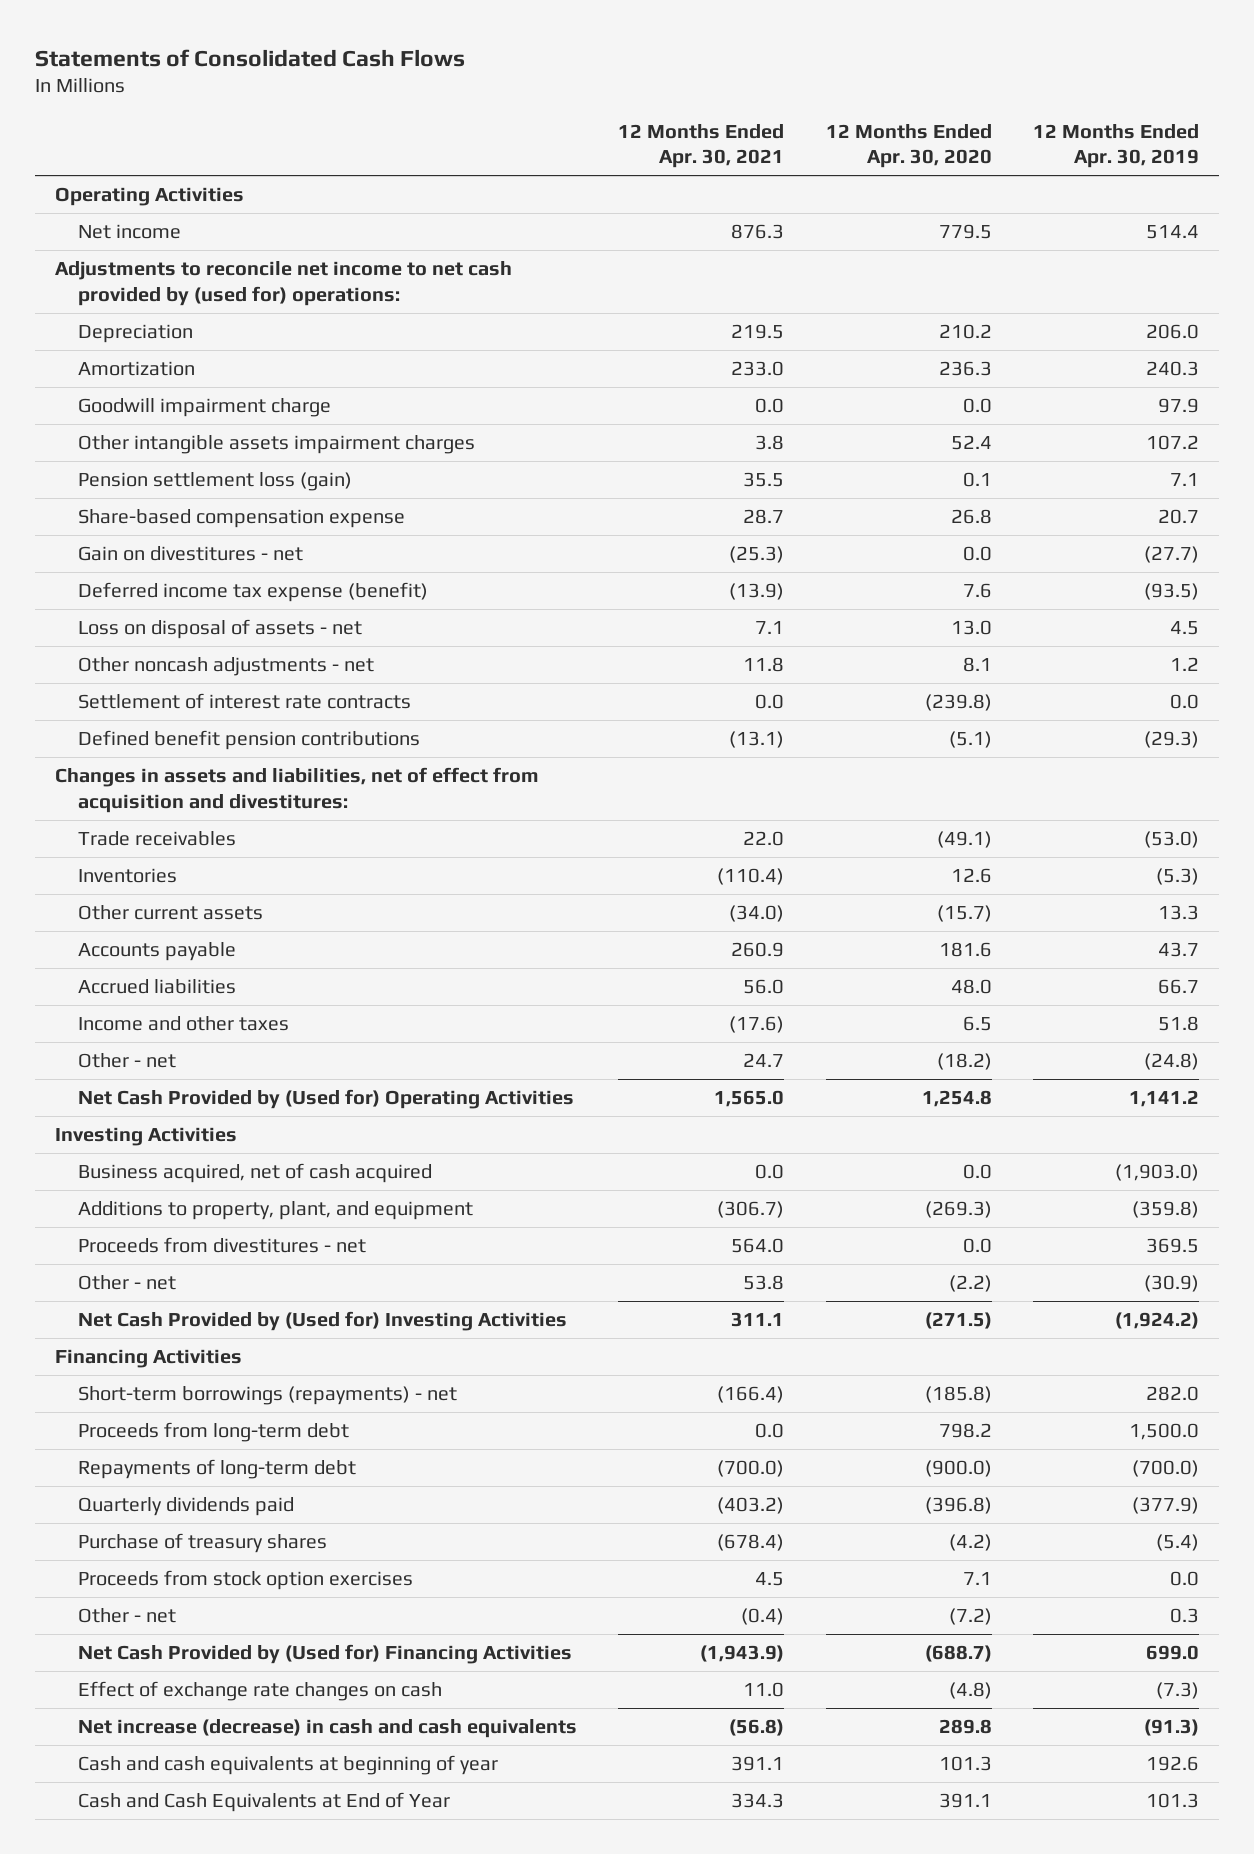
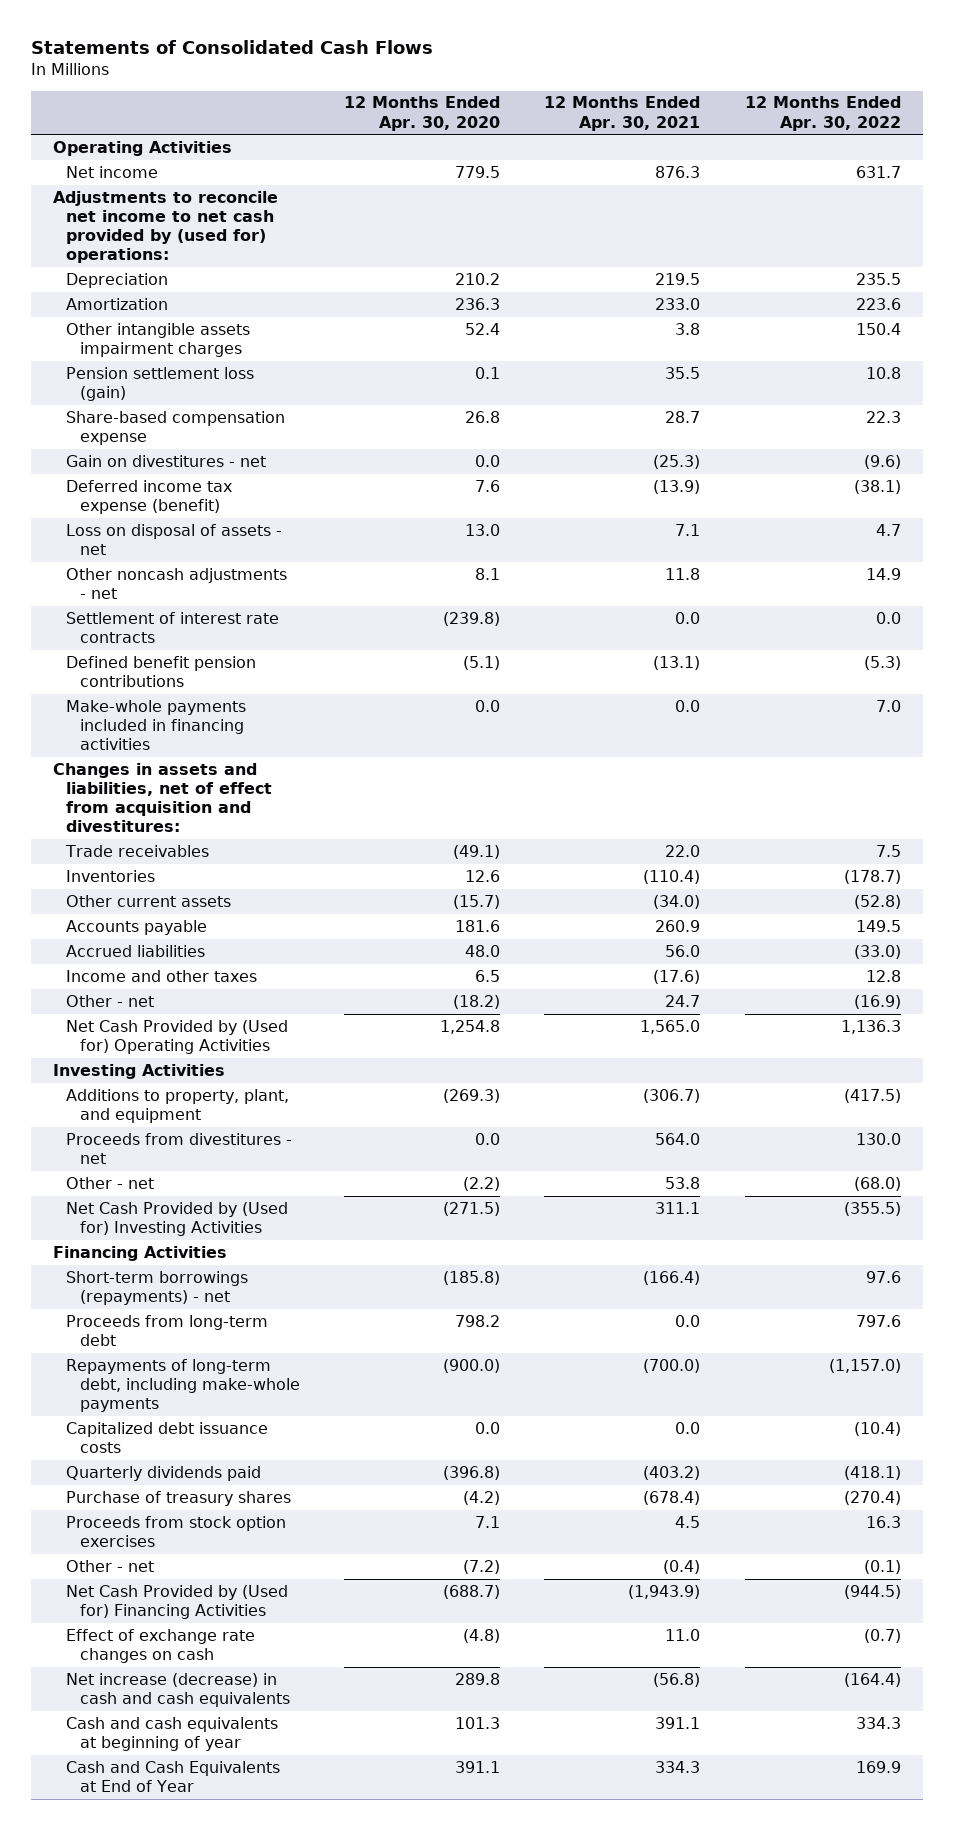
[1032,123,1199,169] 12 Months Ended Apr. 30, 2019 -> none
none -> [744,96,901,131] 12 Months Ended Apr. 30, 2022
[78,398,332,418] Goodwill impairment charge -> none
none -> [66,699,247,751] Make-whole payments included in financing activities
[78,1163,433,1184] Business acquired, net of cash acquired -> none
[78,1459,357,1480] Repayments of long-term debt -> [66,1358,300,1413] Repayments of long-term debt, including make-whole payments
none -> [66,1421,269,1454] Capitalized debt issuance costs

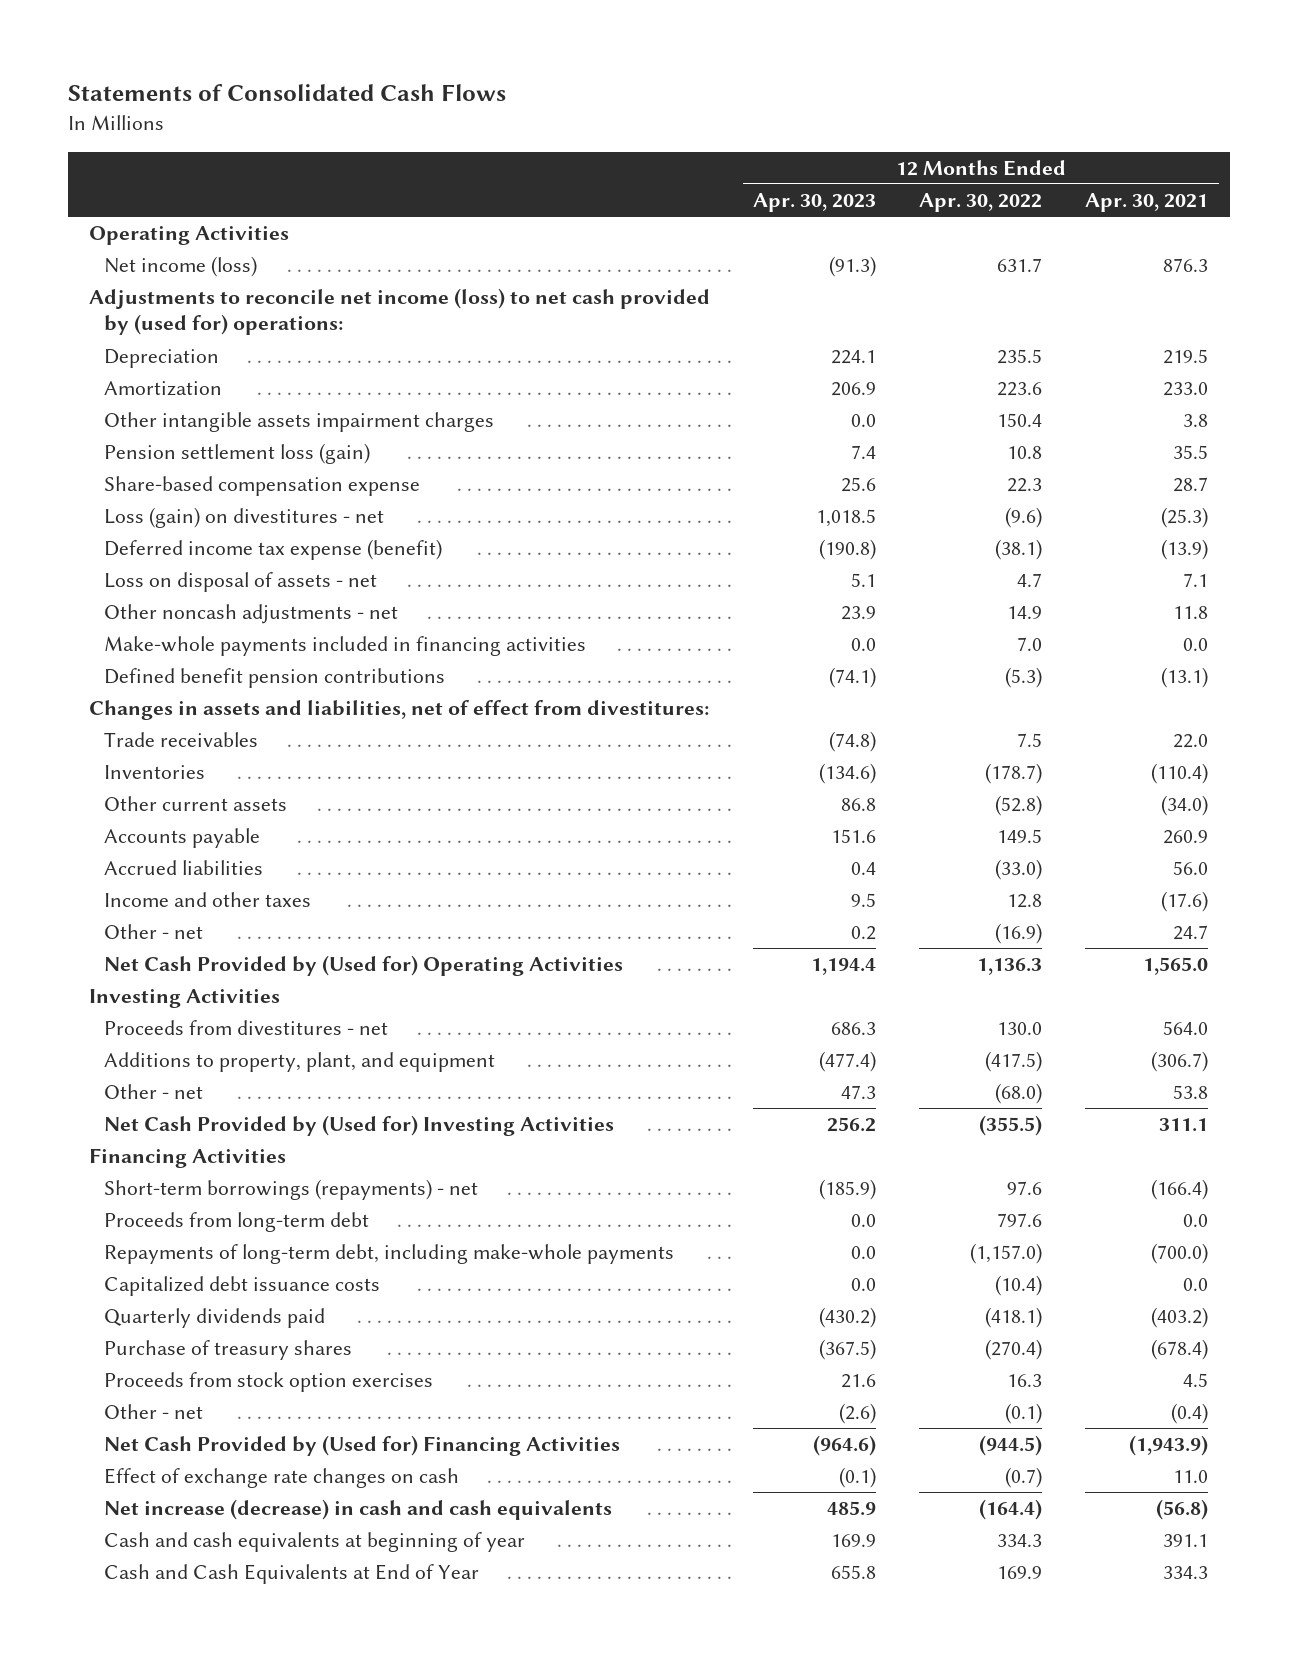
[343,96,500,131] 12 Months Ended Apr. 30, 2020 -> none
none -> [753,192,877,212] Apr. 30, 2023
[66,165,159,178] Net income -> [104,256,258,278] Net income (loss)
[52,190,278,264] Adjustments to reconcile net income to net cash provided by (used for) operations: -> [89,288,711,336] Adjustments to reconcile net income (loss) to net cash provided by (used for) operations:
[66,454,267,467] Gain on divestitures - net -> [104,507,385,529] Loss (gain) on divestitures - net
[66,611,280,644] Settlement of interest rate contracts -> none
[66,655,257,688] Defined benefit pension contributions -> [104,668,446,689] Defined benefit pension contributions
[52,762,273,833] Changes in assets and liabilities, net of effect from acquisition and divestitures: -> [89,700,710,721] Changes in assets and liabilities, net of effect from divestitures:
[66,1088,290,1124] Additions to property, plant, and equipment -> [104,1052,496,1073] Additions to property, plant, and equipment

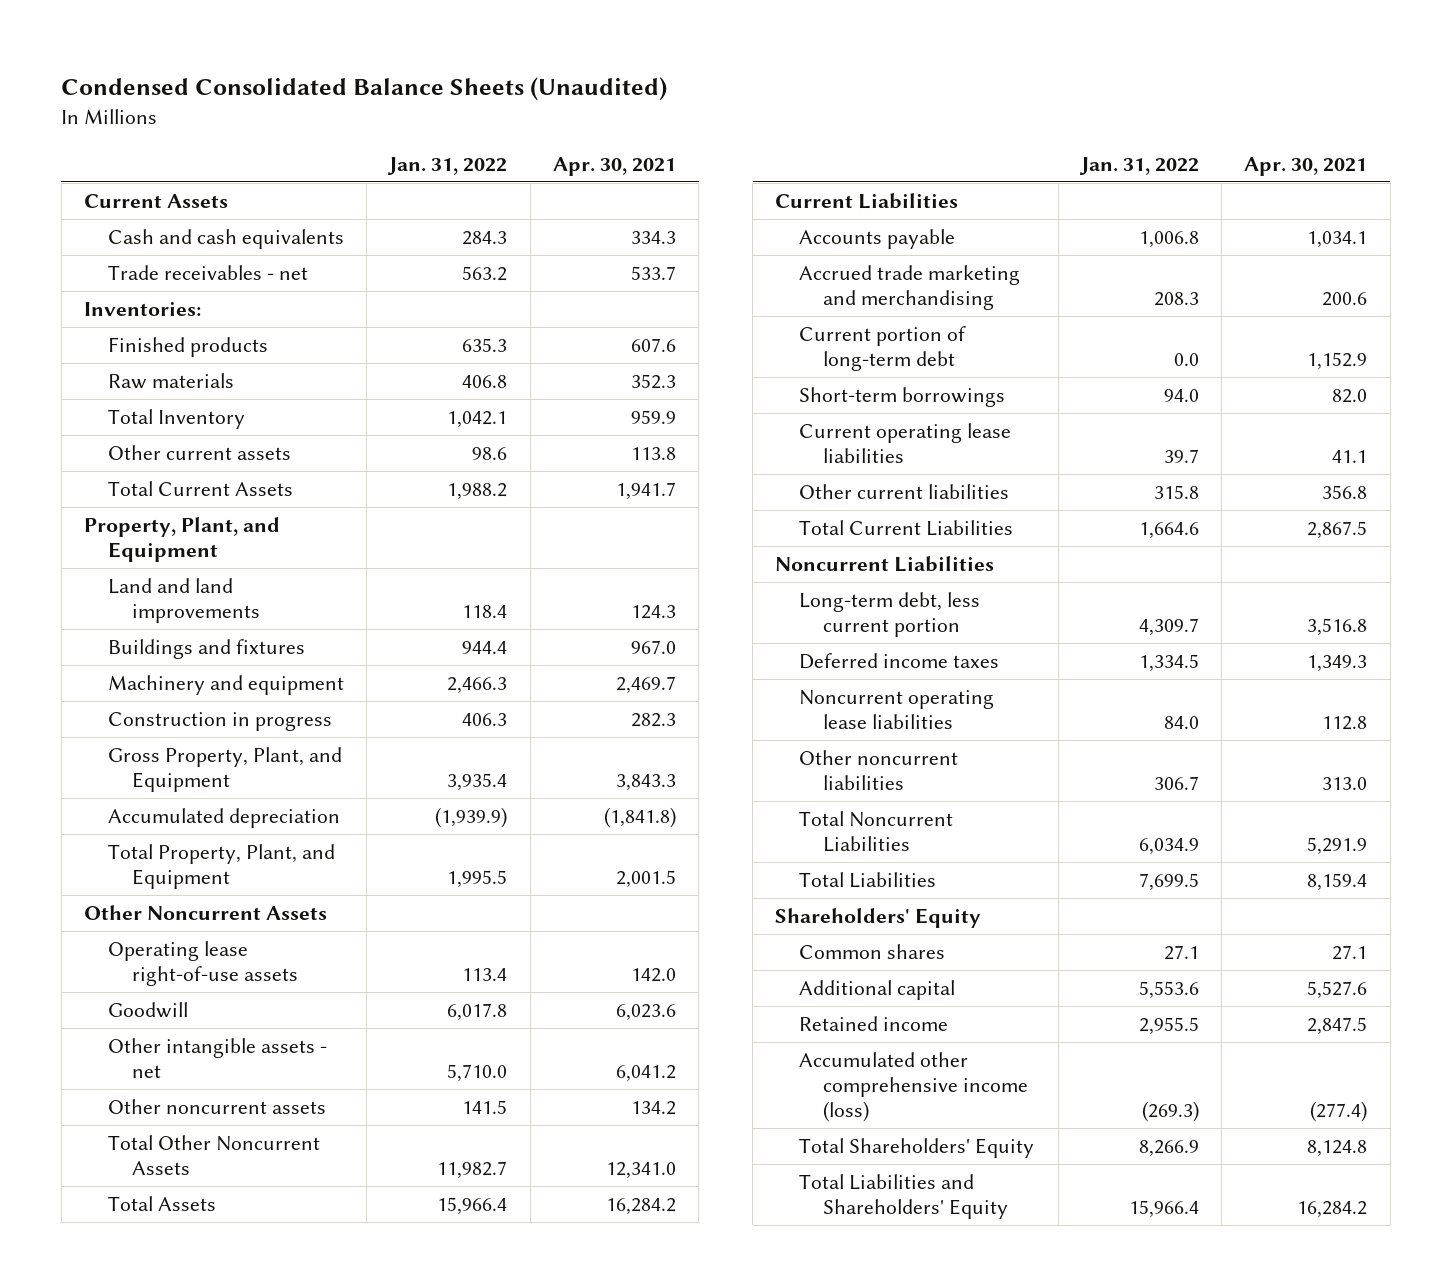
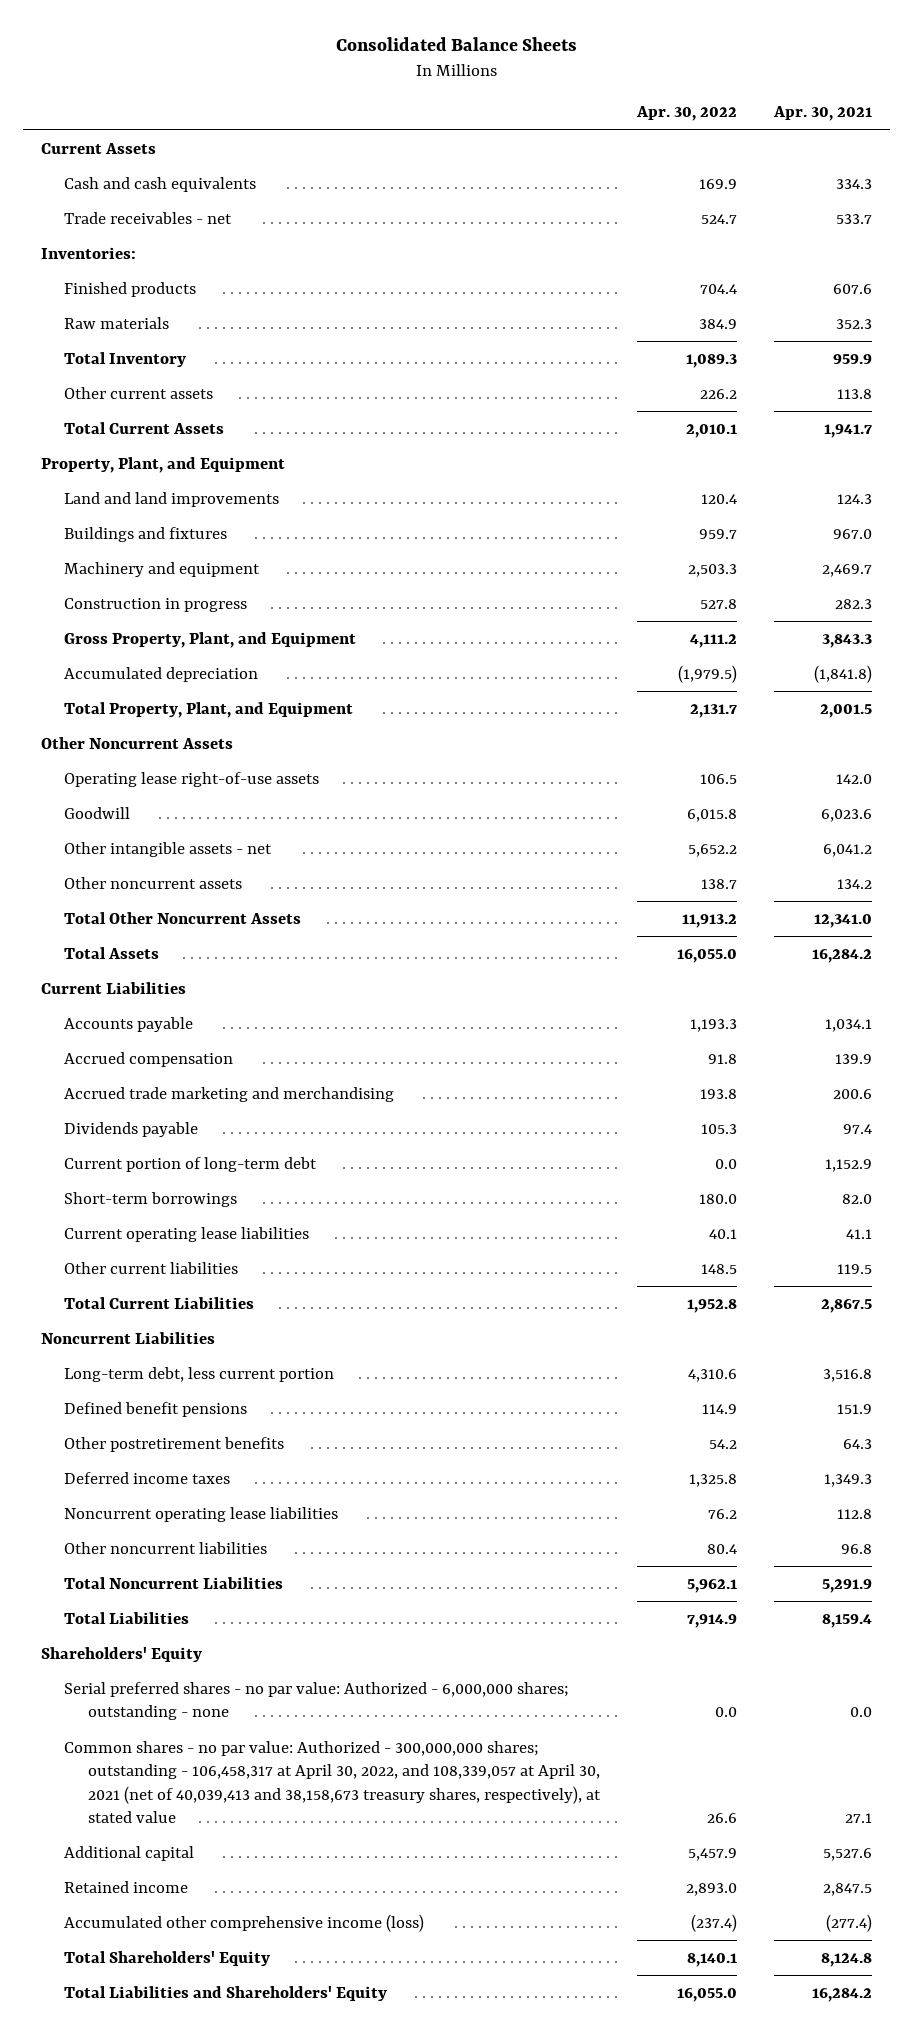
[61,76,668,101] Condensed Consolidated Balance Sheets (Unaudited) -> [335,37,577,52] Consolidated Balance Sheets
[387,156,508,175] Jan. 31, 2022 -> none
none -> [635,106,737,122] Apr. 30, 2022
none -> [64,1051,234,1067] Accrued compensation
none -> [64,1121,199,1137] Dividends payable
[1322,485,1368,500] 356.8 -> [836,1263,872,1274] 119.5
none -> [64,1401,248,1417] Defined benefit pensions
none -> [64,1436,285,1452] Other postretirement benefits
[1322,776,1368,790] 313.0 -> [840,1543,872,1554] 96.8
none -> [64,1681,570,1721] Serial preferred shares - no par value: Authorized - 6,000,000 shares; outstanding - none
[799,944,946,960] Common shares -> [64,1740,601,1823] Common shares - no par value: Authorized - 300,000,000 shares; outstanding - 106,458,317 at April 30, 2022, and 108,339,057 at April 30, 2021 (net of 40,039,413 and 38,158,673 treasury shares, respectively), at stated value

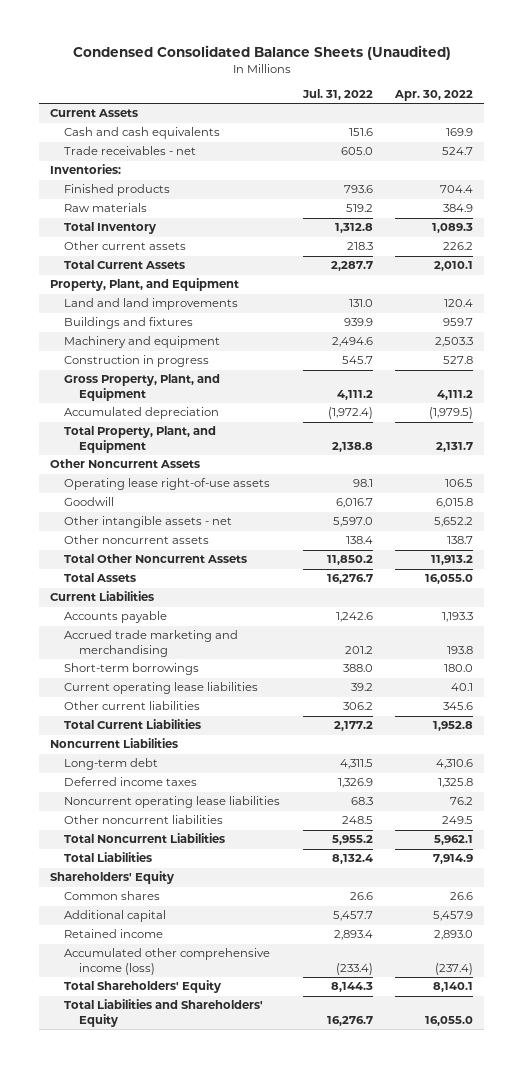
[335,37,577,52] Consolidated Balance Sheets -> [72,45,451,61] Condensed Consolidated Balance Sheets (Unaudited)
[772,106,872,122] Apr. 30, 2021 -> none
none -> [301,89,373,101] Jul. 31, 2022
[64,1051,234,1067] Accrued compensation -> none
[64,1121,199,1137] Dividends payable -> none
[64,1156,318,1172] Current portion of long-term debt -> none
[700,1263,737,1274] 148.5 -> [443,702,474,711] 345.6
[64,1401,248,1417] Defined benefit pensions -> none
[64,1436,285,1452] Other postretirement benefits -> none
[64,1366,335,1382] Long-term debt, less current portion -> [64,758,159,771] Long-term debt
[706,1543,737,1554] 80.4 -> [442,816,474,825] 249.5
[64,1681,570,1721] Serial preferred shares - no par value: Authorized - 6,000,000 shares; outstanding - none -> none
[64,1740,601,1823] Common shares - no par value: Authorized - 300,000,000 shares; outstanding - 106,458,317 at April 30, 2022, and 108,339,057 at April 30, 2021 (net of 40,039,413 and 38,158,673 treasury shares, respectively), at stated value -> [64,891,161,901] Common shares

